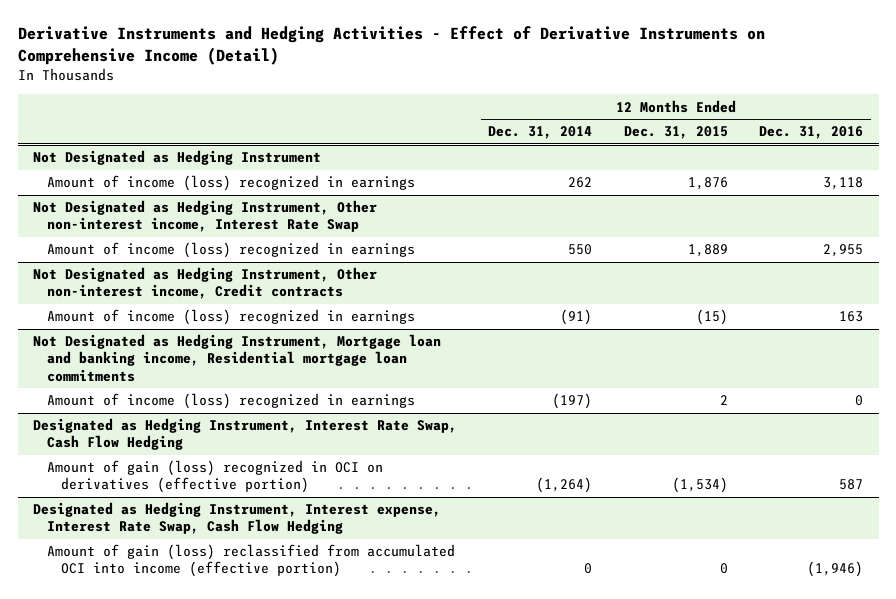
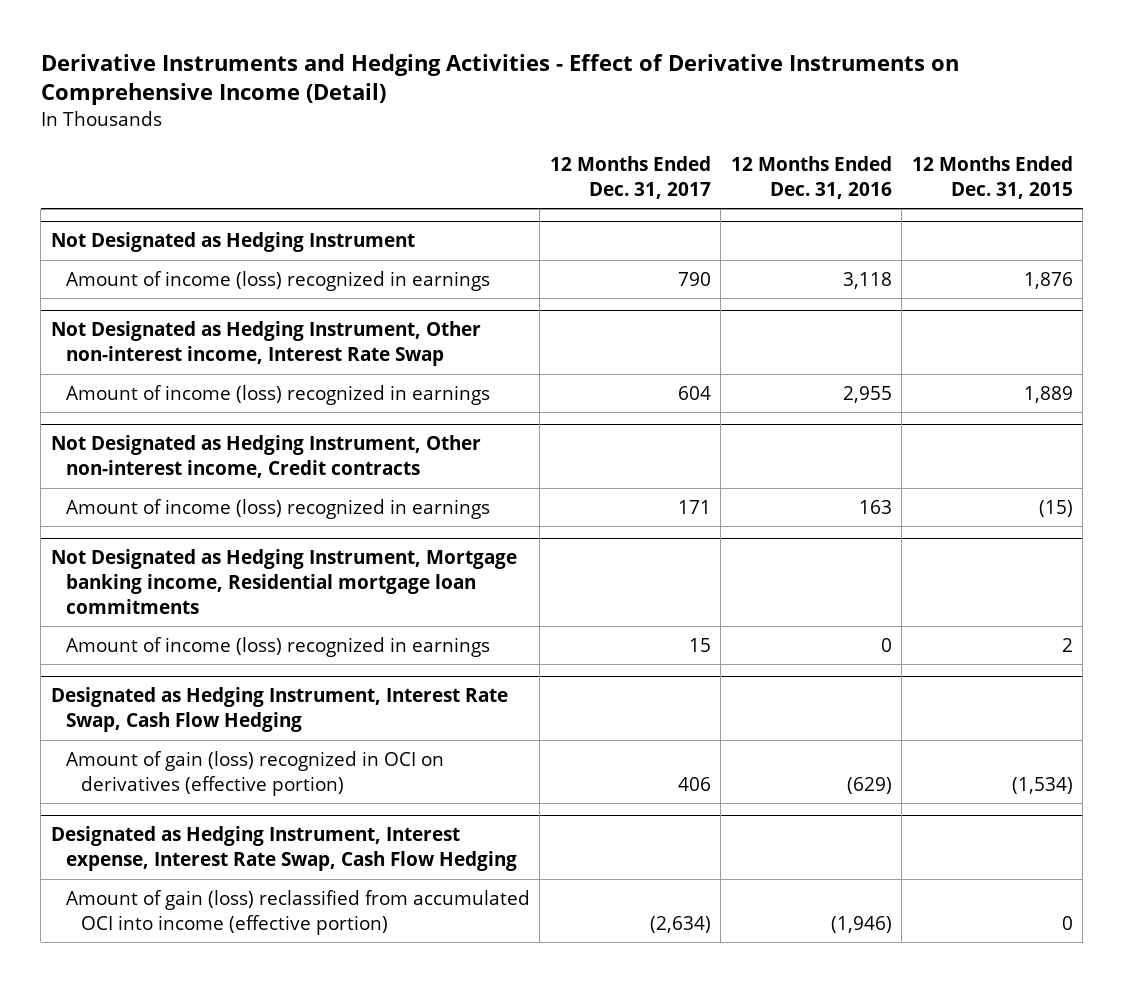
[488,126,593,140] Dec. 31, 2014 -> none
none -> [549,156,711,199] 12 Months Ended Dec. 31, 2017
[33,334,442,382] Not Designated as Hedging Instrument, Mortgage loan and banking income, Residential mortgage loan commitments -> [50,549,517,614] Not Designated as Hedging Instrument, Mortgage banking income, Residential mortgage loan commitments
[839,479,864,491] 587 -> [846,776,892,794] (629)

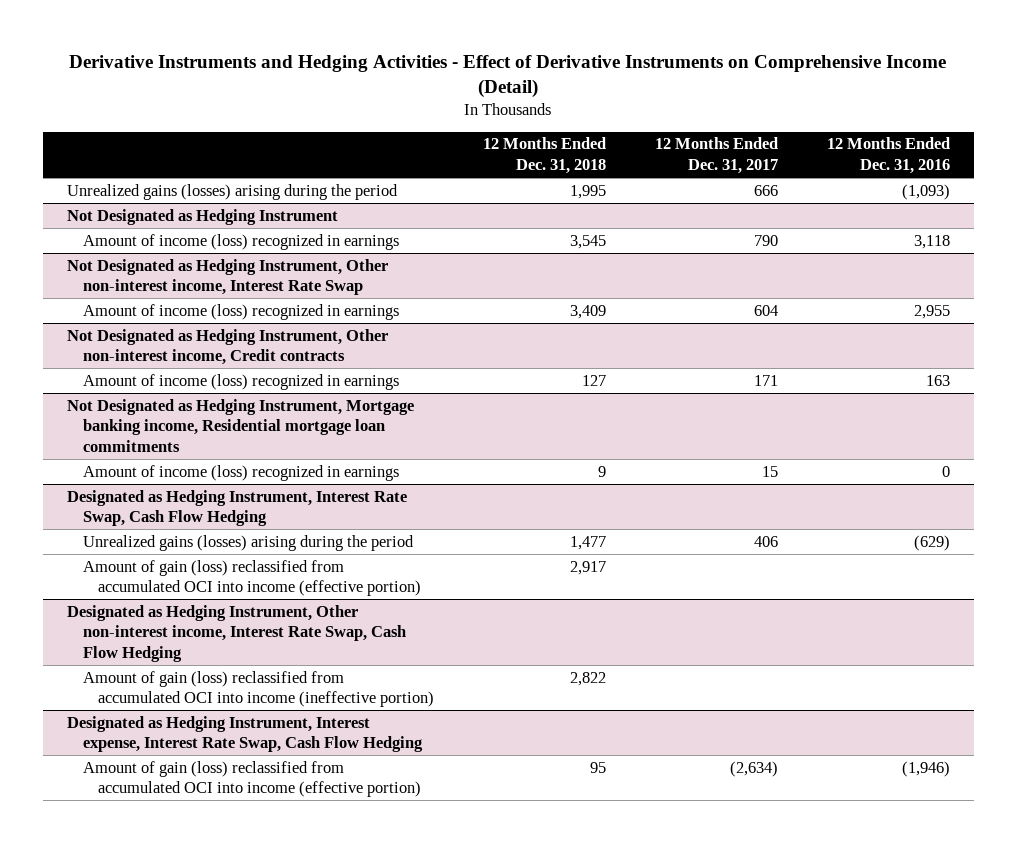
[911,156,1073,199] 12 Months Ended Dec. 31, 2015 -> none
none -> [482,137,606,174] 12 Months Ended Dec. 31, 2018
none -> [67,183,399,200] Unrealized gains (losses) arising during the period
[65,750,444,796] Amount of gain (loss) recognized in OCI on derivatives (effective portion) -> [82,534,414,551] Unrealized gains (losses) arising during the period
none -> [82,559,422,597] Amount of gain (loss) reclassified from accumulated OCI into income (effective portion)
none -> [67,604,406,662] Designated as Hedging Instrument, Other non-interest income, Interest Rate Swap, Cash Flow Hedging
none -> [82,670,435,708] Amount of gain (loss) reclassified from accumulated OCI into income (ineffective portion)

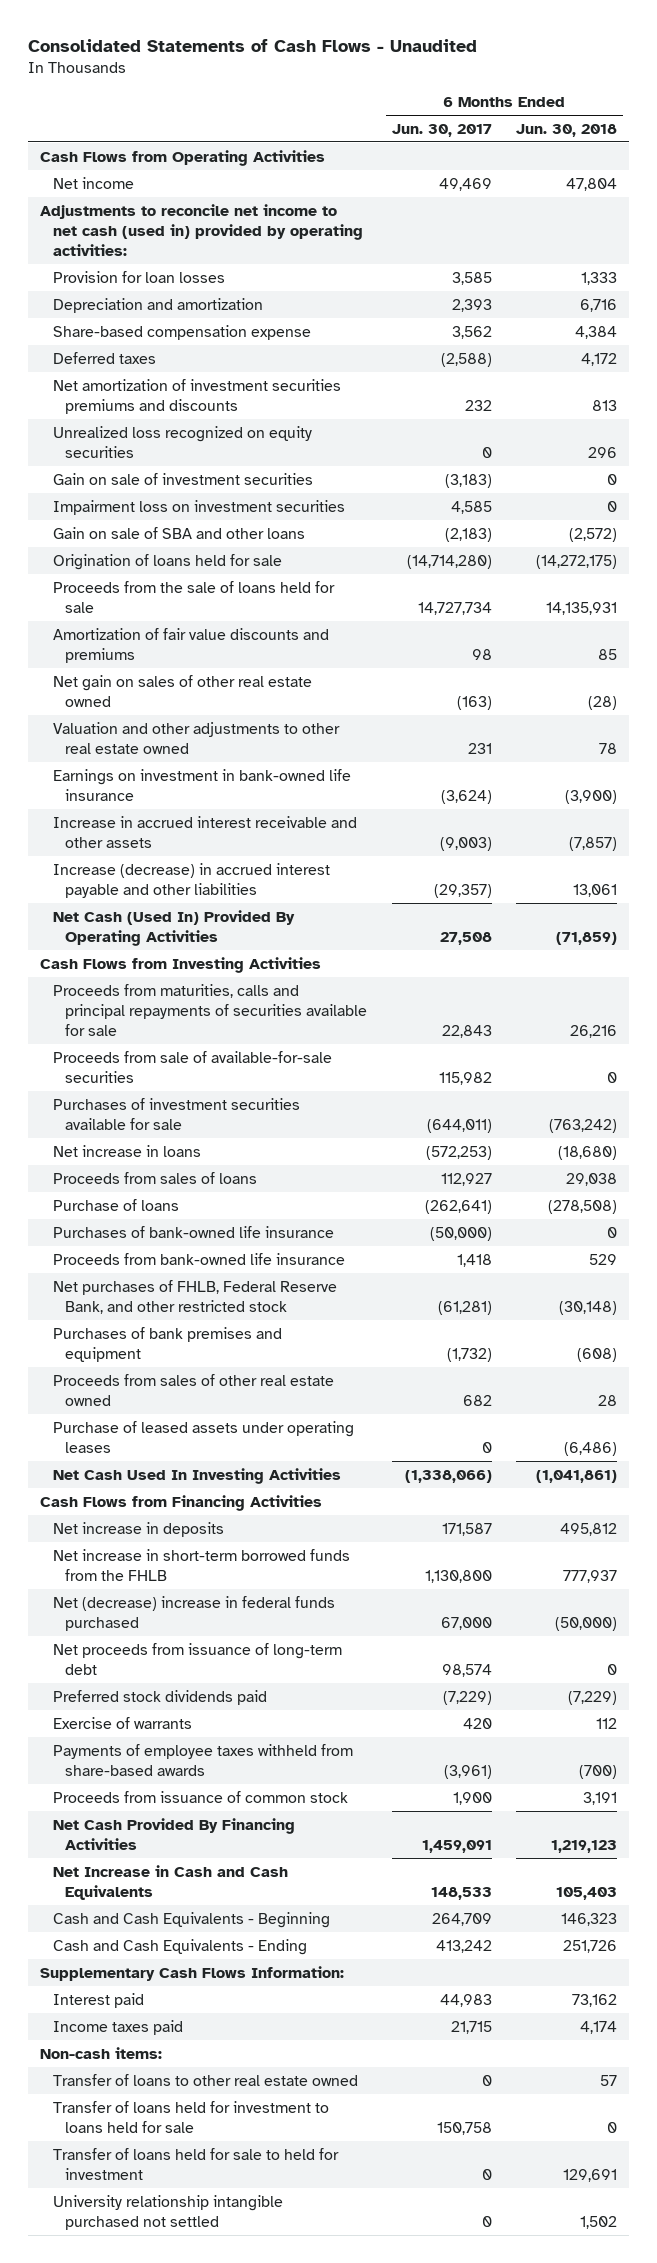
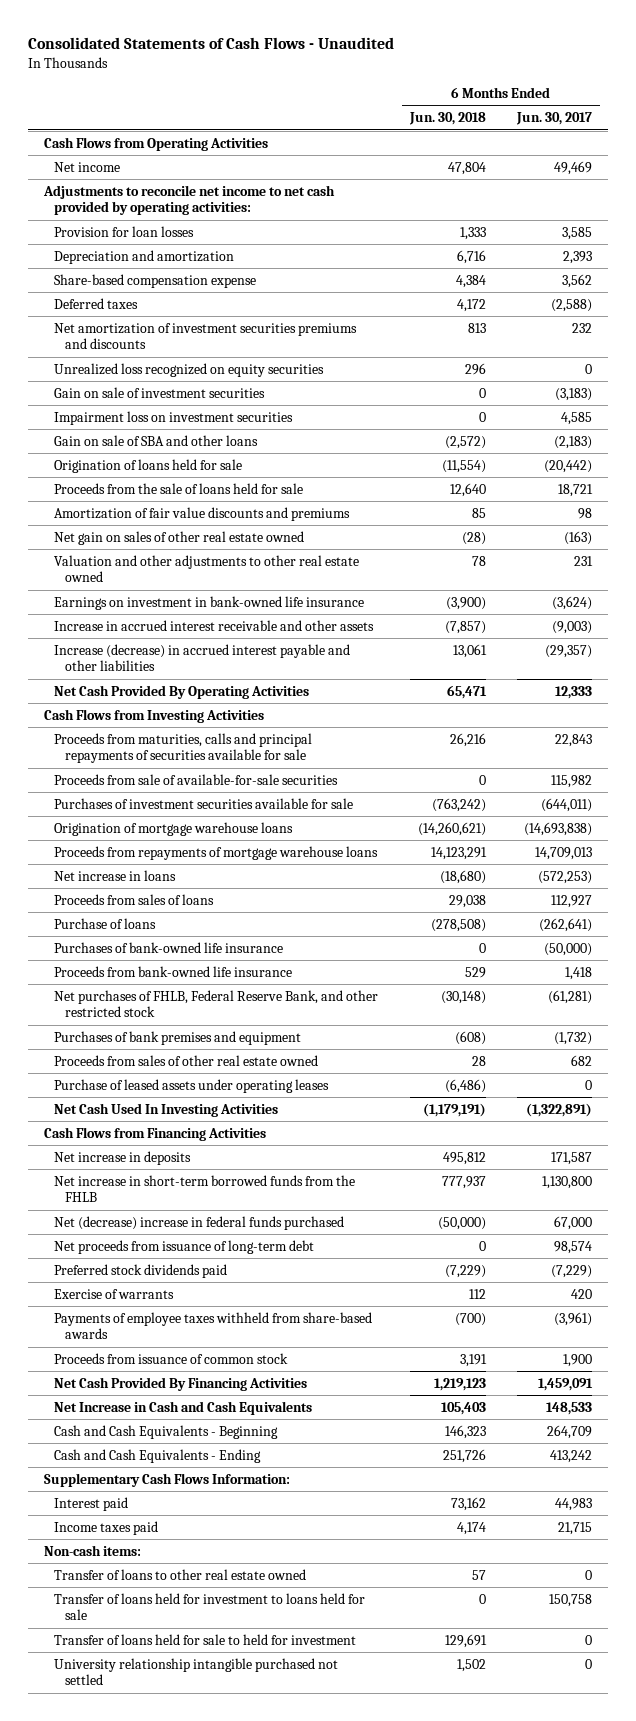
[39,203,363,256] Adjustments to reconcile net income to net cash (used in) provided by operating activities: -> [42,184,335,216] Adjustments to reconcile net income to net cash provided by operating activities:
[406,554,492,569] (14,714,280) -> [544,459,593,473] (20,442)
[536,554,618,569] (14,272,175) -> [441,459,486,473] (11,554)
[417,601,492,615] 14,727,734 -> [558,483,594,497] 18,721
[546,601,618,615] 14,135,931 -> [449,482,486,497] 12,640
[52,909,295,946] Net Cash (Used In) Provided By Operating Activities -> [54,684,310,699] Net Cash Provided By Operating Activities
[439,931,492,945] 27,508 -> [555,685,593,699] 12,333
[556,931,618,945] (71,859) -> [446,684,487,699] 65,471
none -> [54,821,294,836] Origination of mortgage warehouse loans
none -> [54,845,379,860] Proceeds from repayments of mortgage warehouse loans
[404,1469,492,1483] (1,338,066) -> [526,1102,593,1117] (1,322,891)
[536,1469,618,1483] (1,041,861) -> [422,1102,486,1117] (1,179,191)

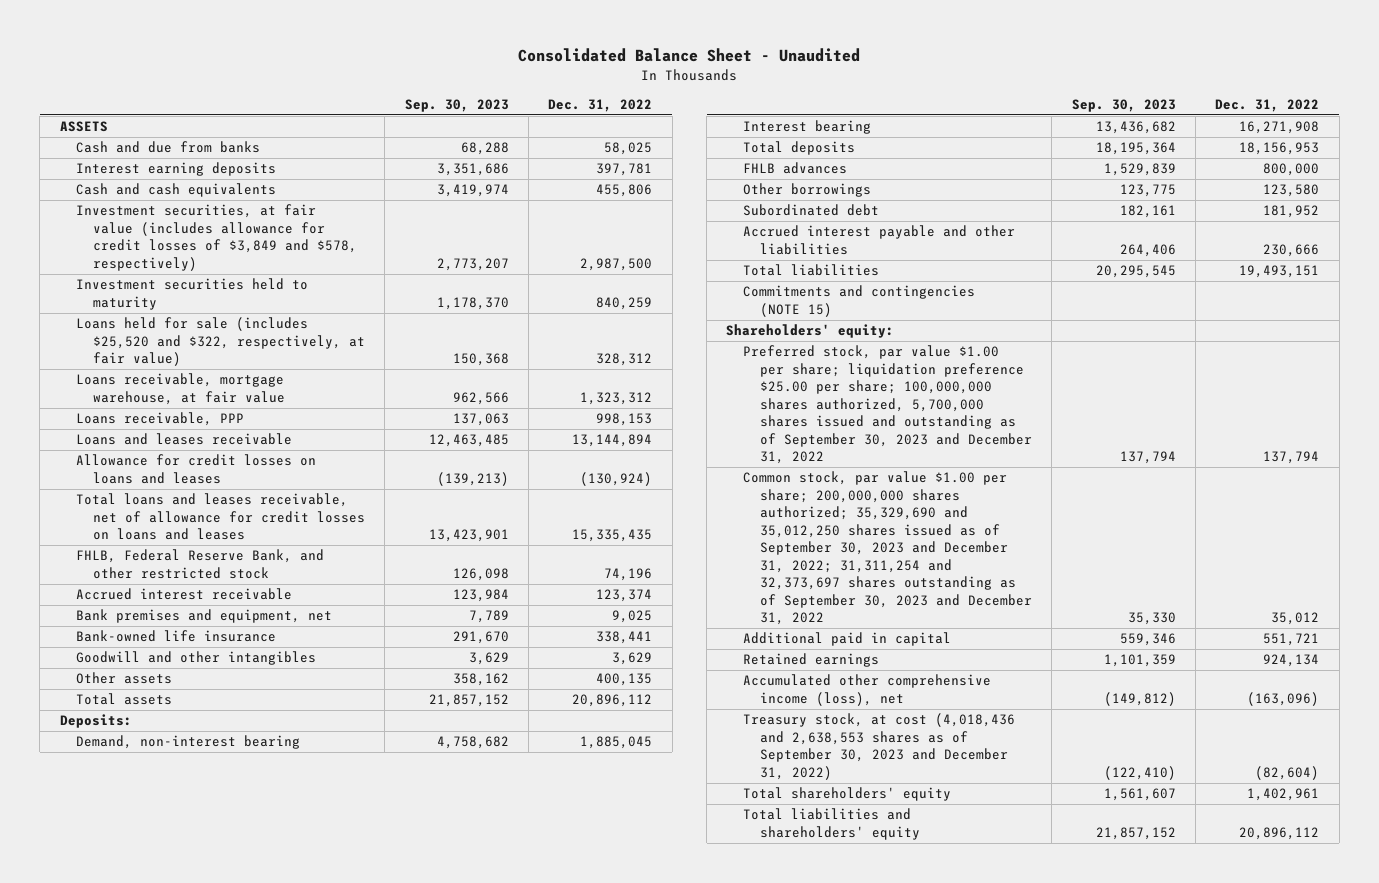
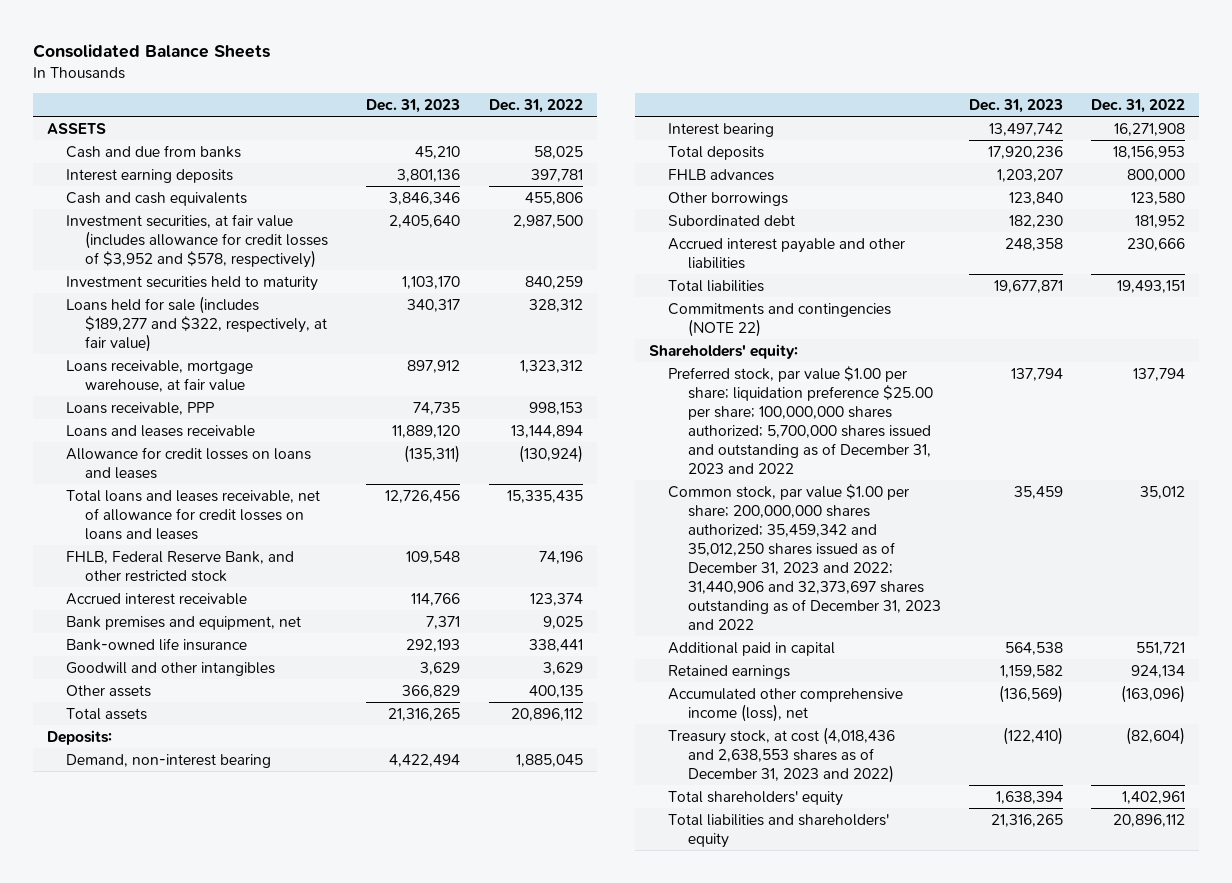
[518,48,861,63] Consolidated Balance Sheet - Unaudited -> [32,43,270,58] Consolidated Balance Sheets
[404,98,509,112] Sep. 30, 2023 -> none
none -> [366,99,461,114] Dec. 31, 2023
[76,204,358,271] Investment securities, at fair value (includes allowance for credit losses of $3,849 and $578, respectively) -> [66,213,329,268] Investment securities, at fair value (includes allowance for credit losses of $3,952 and $578, respectively)
[76,317,366,367] Loans held for sale (includes $25,520 and $322, respectively, at fair value) -> [66,295,328,352] Loans held for sale (includes $189,277 and $322, respectively, at fair value)
[743,285,976,317] Commitments and contingencies (NOTE 15) -> [668,302,892,337] Commitments and contingencies (NOTE 22)
[743,345,1032,465] Preferred stock, par value $1.00 per share; liquidation preference $25.00 per share; 100,000,000 shares authorized, 5,700,000 shares issued and outstanding as of September 30, 2023 and December 31, 2022 -> [668,365,933,474] Preferred stock, par value $1.00 per share; liquidation preference $25.00 per share; 100,000,000 shares authorized; 5,700,000 shares issued and outstanding as of December 31, 2023 and 2022
[743,471,1032,625] Common stock, par value $1.00 per share; 200,000,000 shares authorized; 35,329,690 and 35,012,250 shares issued as of September 30, 2023 and December 31, 2022; 31,311,254 and 32,373,697 shares outstanding as of September 30, 2023 and December 31, 2022 -> [668,483,941,630] Common stock, par value $1.00 per share; 200,000,000 shares authorized; 35,459,342 and 35,012,250 shares issued as of December 31, 2023 and 2022; 31,440,906 and 32,373,697 shares outstanding as of December 31, 2023 and 2022
[743,713,1016,780] Treasury stock, at cost (4,018,436 and 2,638,553 shares as of September 30, 2023 and December 31, 2022) -> [668,726,896,783] Treasury stock, at cost (4,018,436 and 2,638,553 shares as of December 31, 2023 and 2022)

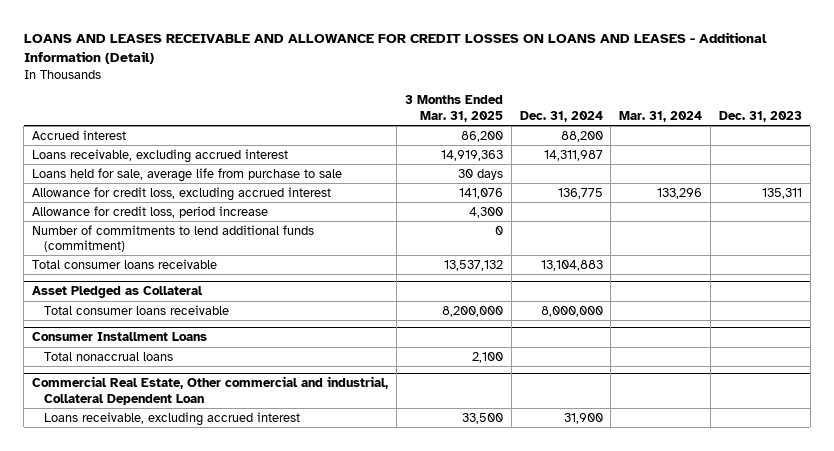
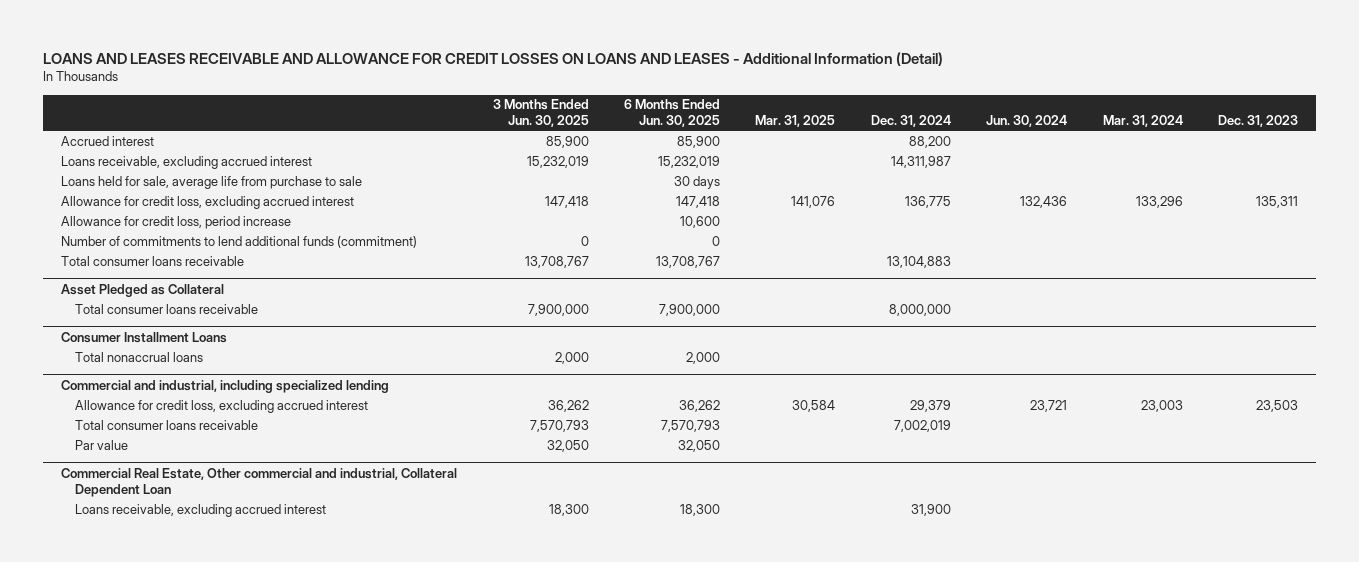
[404,95,503,122] 3 Months Ended Mar. 31, 2025 -> none
none -> [492,99,589,128] 3 Months Ended Jun. 30, 2025
none -> [624,99,721,128] 6 Months Ended Jun. 30, 2025
none -> [755,115,836,128] Mar. 31, 2025
none -> [986,115,1068,128] Jun. 30, 2024
none -> [61,379,390,393] Commercial and industrial, including specialized lending
none -> [75,399,369,413] Allowance for credit loss, excluding accrued interest
none -> [75,419,259,430] Total consumer loans receivable
none -> [75,439,129,450] Par value

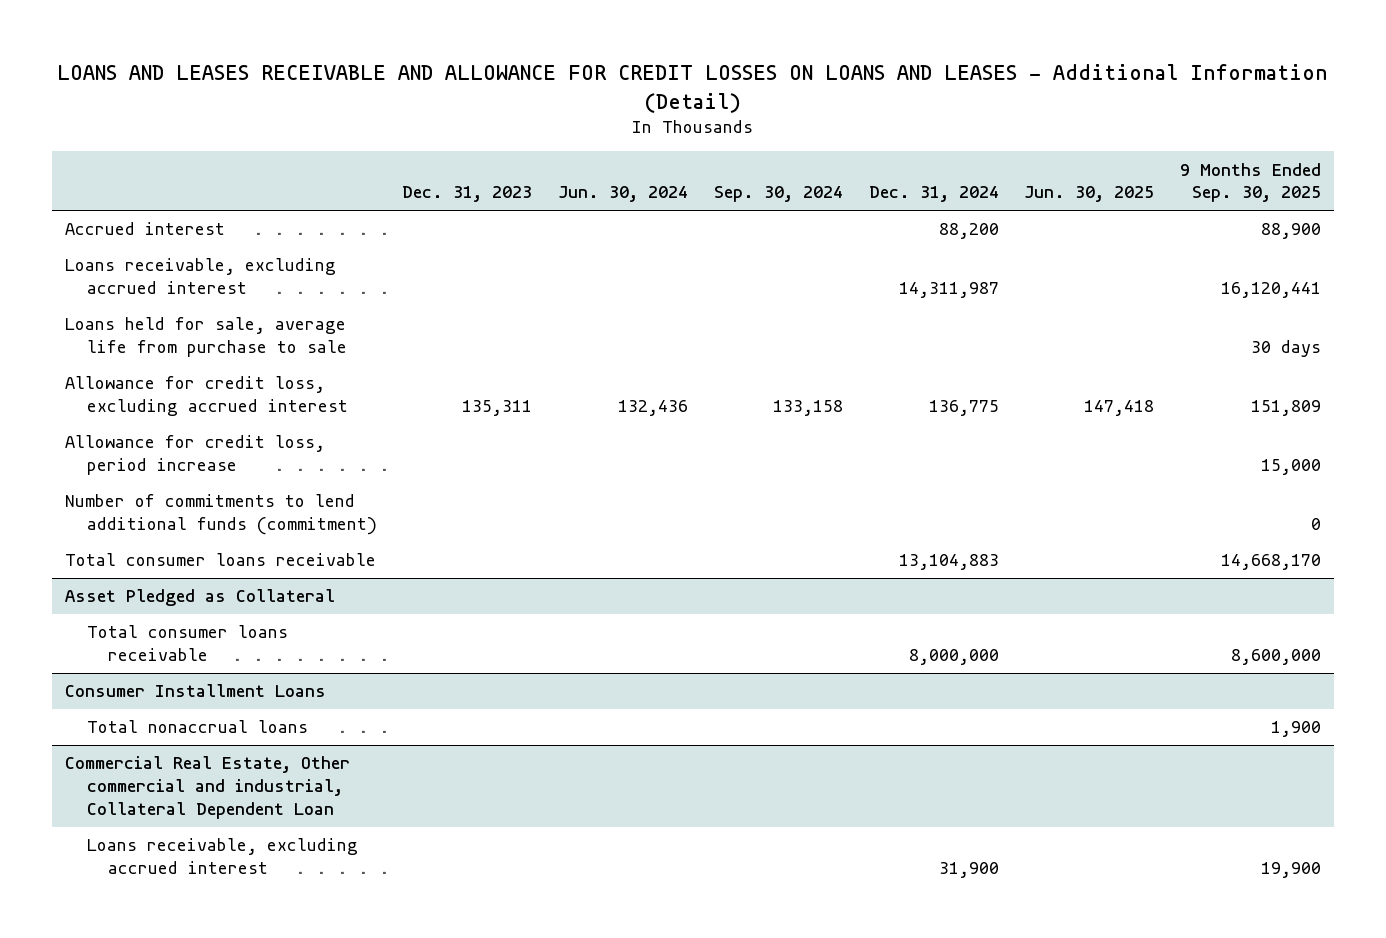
[492,99,589,128] 3 Months Ended Jun. 30, 2025 -> none
[624,99,721,128] 6 Months Ended Jun. 30, 2025 -> none
[755,115,836,128] Mar. 31, 2025 -> none
[1102,115,1183,128] Mar. 31, 2024 -> none
none -> [713,186,843,203] Sep. 30, 2024
none -> [1024,186,1155,203] Jun. 30, 2025
none -> [1180,162,1322,203] 9 Months Ended Sep. 30, 2025
[61,379,390,393] Commercial and industrial, including specialized lending -> none
[75,399,369,413] Allowance for credit loss, excluding accrued interest -> none
[75,419,259,430] Total consumer loans receivable -> none
[75,439,129,450] Par value -> none

